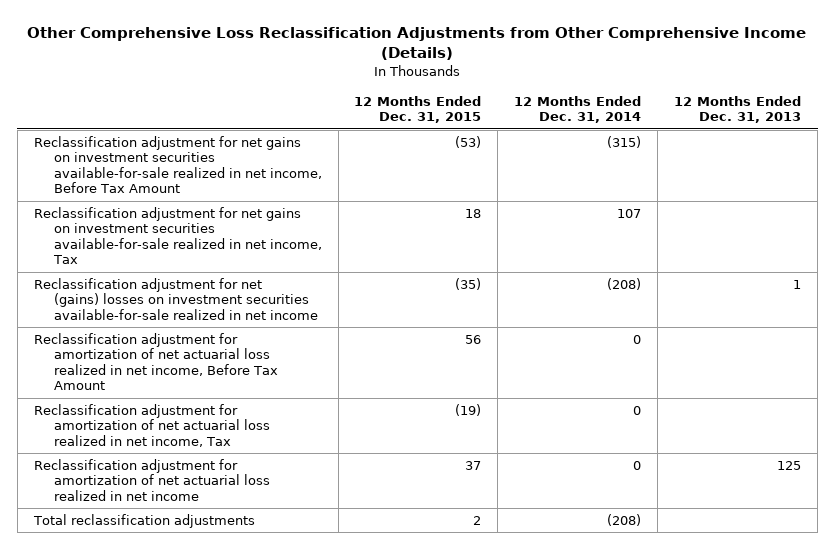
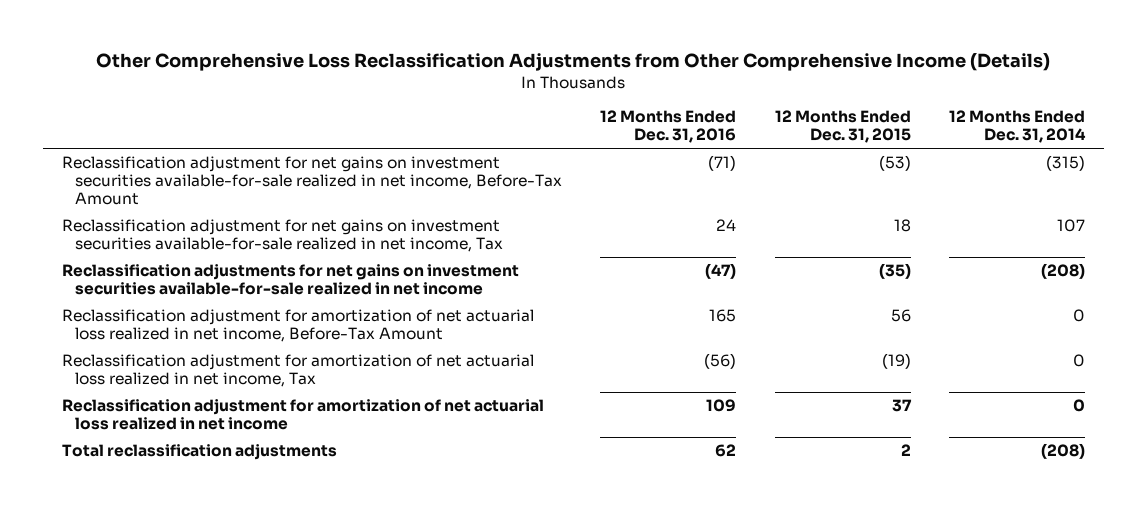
[674,96,802,124] 12 Months Ended Dec. 31, 2013 -> none
none -> [600,110,737,144] 12 Months Ended Dec. 31, 2016
[33,136,322,194] Reclassification adjustment for net gains on investment securities available-for-sale realized in net income, Before Tax Amount -> [61,156,562,206] Reclassification adjustment for net gains on investment securities available-for-sale realized in net income, Before-Tax Amount
[33,278,318,320] Reclassification adjustment for net (gains) losses on investment securities available-for-sale realized in net income -> [61,264,519,296] Reclassification adjustments for net gains on investment securities available-for-sale realized in net income
[33,333,278,391] Reclassification adjustment for amortization of net actuarial loss realized in net income, Before Tax Amount -> [61,309,534,343] Reclassification adjustment for amortization of net actuarial loss realized in net income, Before-Tax Amount

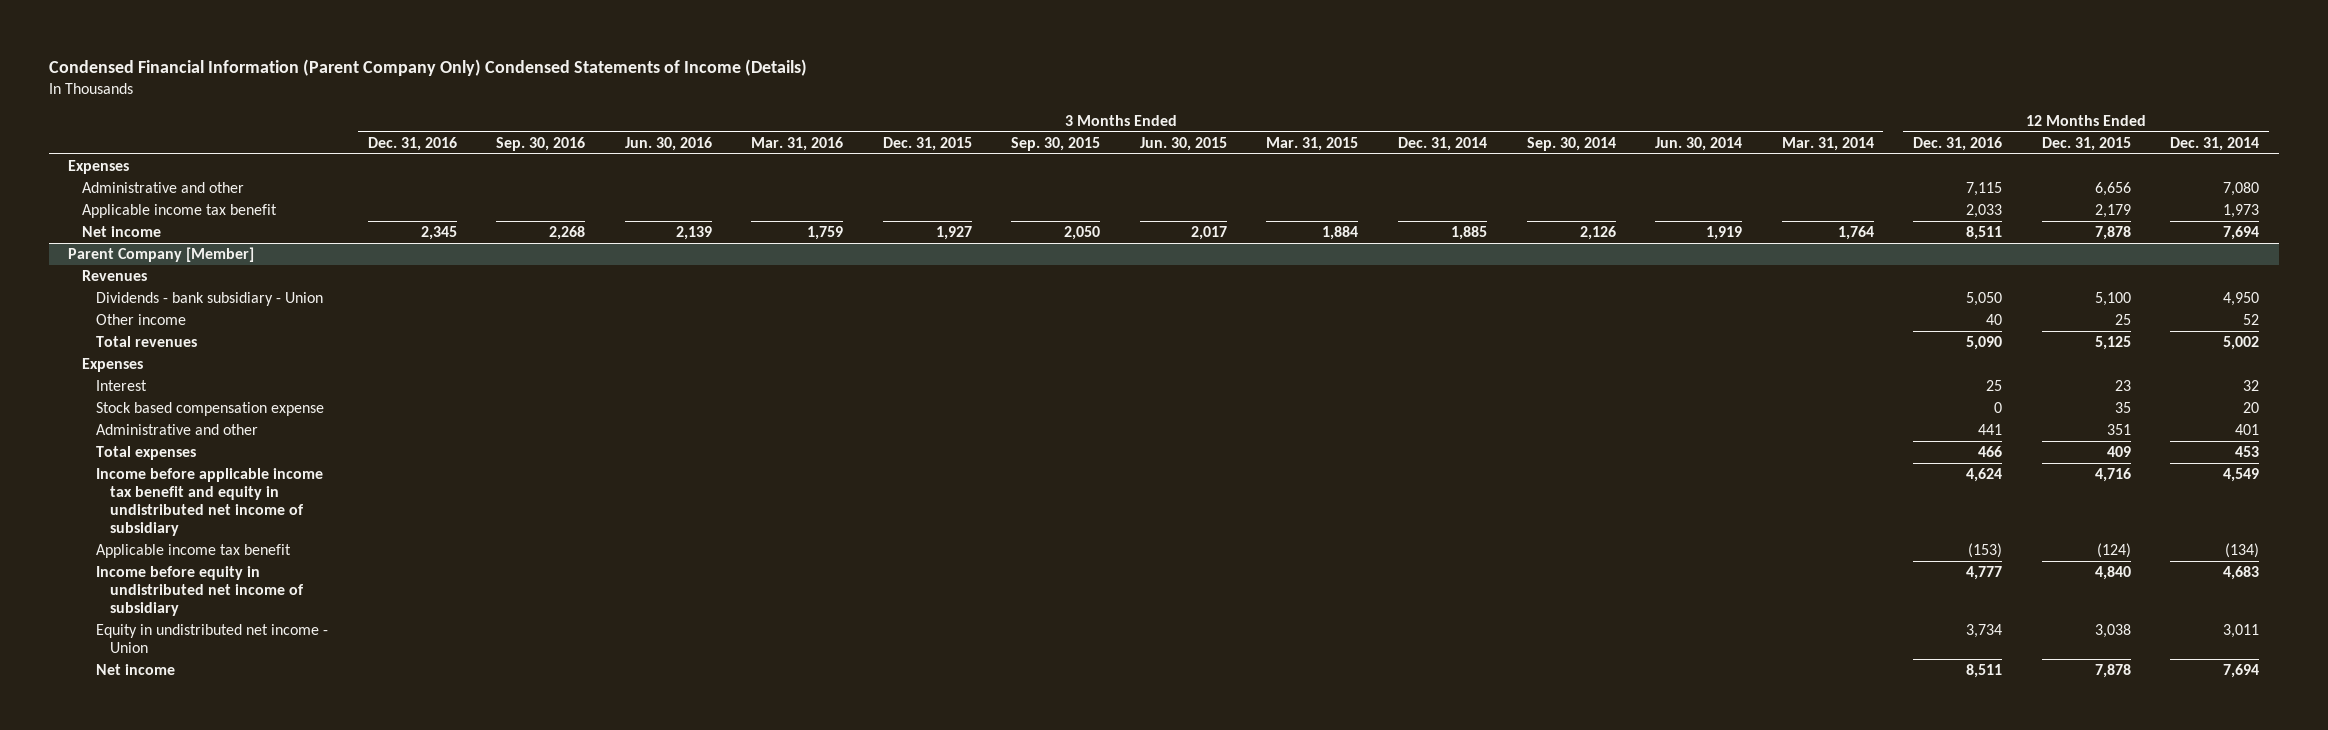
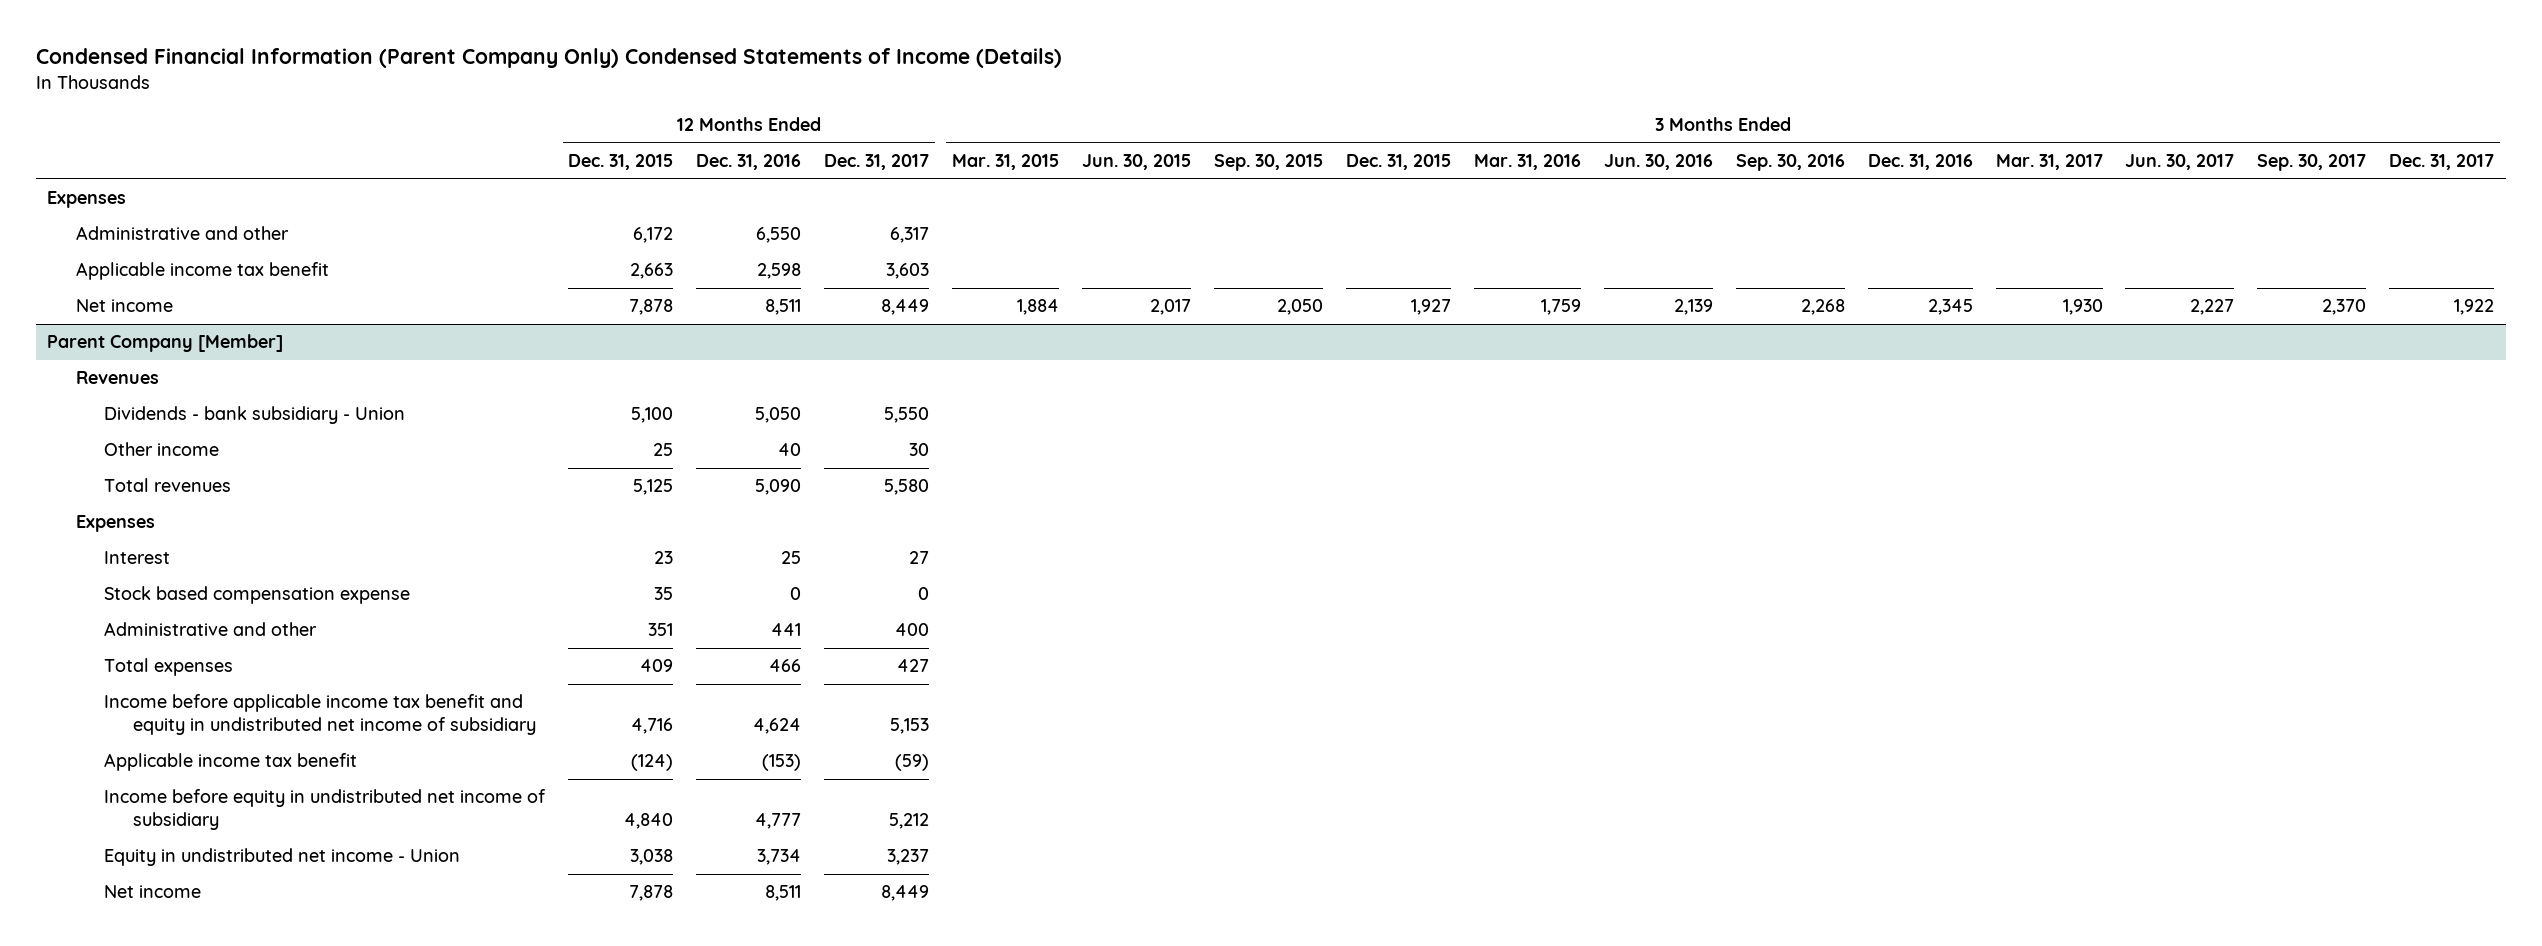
[1397,136,1487,151] Dec. 31, 2014 -> none
[1526,136,1616,151] Sep. 30, 2014 -> none
[1655,136,1743,151] Jun. 30, 2014 -> none
[1781,136,1874,151] Mar. 31, 2014 -> none
[2170,136,2260,151] Dec. 31, 2014 -> none
none -> [824,154,930,171] Dec. 31, 2017
none -> [1995,154,2103,171] Mar. 31, 2017
none -> [2125,154,2235,171] Jun. 30, 2017
none -> [2257,154,2367,172] Sep. 30, 2017
none -> [2389,154,2495,171] Dec. 31, 2017
[1966,182,2003,197] 7,115 -> [756,227,802,244] 6,550
[2094,182,2131,197] 6,656 -> [633,227,674,244] 6,172
[1966,204,2003,219] 2,033 -> [757,263,802,280] 2,598
[2094,204,2131,219] 2,179 -> [630,263,674,280] 2,663

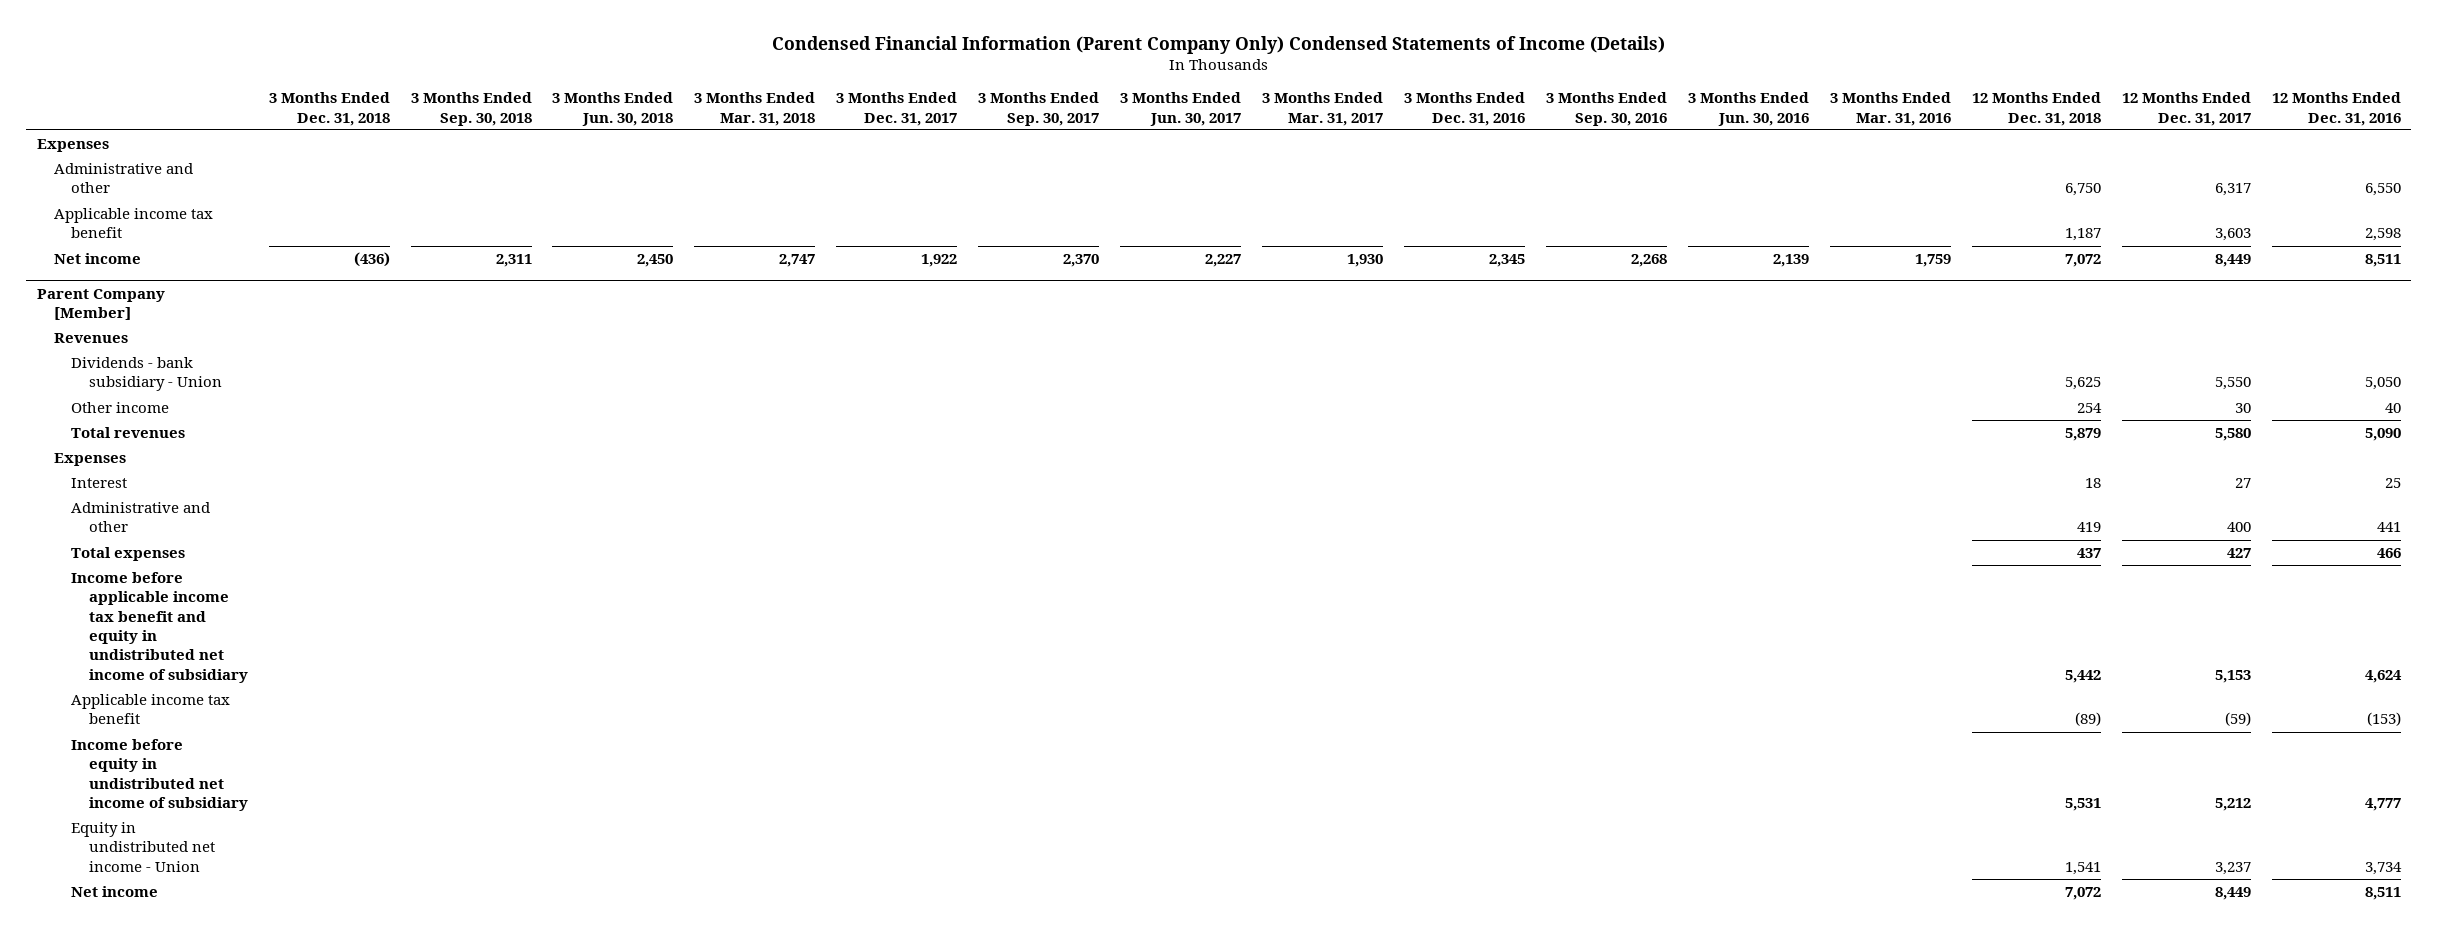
[568,154,674,171] Dec. 31, 2015 -> none
[952,154,1060,171] Mar. 31, 2015 -> none
[1082,154,1192,171] Jun. 30, 2015 -> none
[1214,154,1324,172] Sep. 30, 2015 -> none
[1345,154,1451,171] Dec. 31, 2015 -> none
none -> [268,92,390,126] 3 Months Ended Dec. 31, 2018
none -> [410,92,532,126] 3 Months Ended Sep. 30, 2018
none -> [552,92,674,126] 3 Months Ended Jun. 30, 2018
none -> [694,92,816,126] 3 Months Ended Mar. 31, 2018
none -> [1971,92,2101,126] 12 Months Ended Dec. 31, 2018
[104,586,411,605] Stock based compensation expense -> none

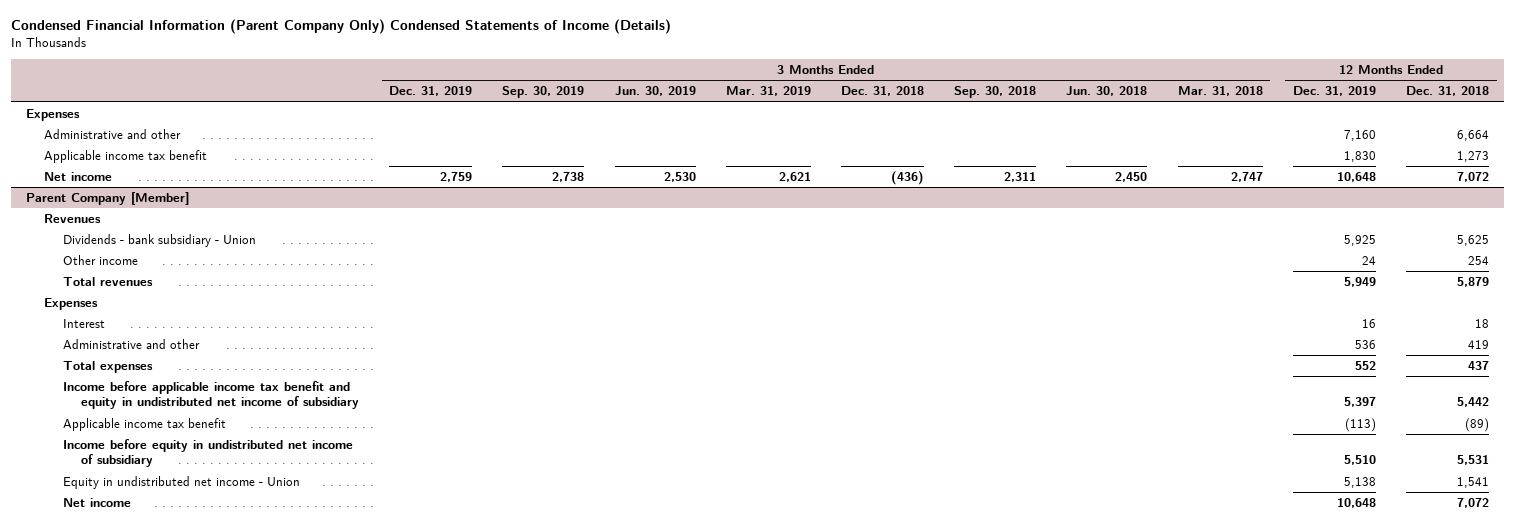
[836,92,958,126] 3 Months Ended Dec. 31, 2017 -> none
[978,92,1100,126] 3 Months Ended Sep. 30, 2017 -> none
[1120,92,1242,126] 3 Months Ended Jun. 30, 2017 -> none
[1262,92,1384,126] 3 Months Ended Mar. 31, 2017 -> none
[1403,92,1525,126] 3 Months Ended Dec. 31, 2016 -> none
[1545,92,1667,126] 3 Months Ended Sep. 30, 2016 -> none
[1687,92,1809,126] 3 Months Ended Jun. 30, 2016 -> none
[1829,92,1951,126] 3 Months Ended Mar. 31, 2016 -> none
[2121,92,2251,126] 12 Months Ended Dec. 31, 2017 -> none
[2271,92,2401,126] 12 Months Ended Dec. 31, 2016 -> none
none -> [389,86,473,97] Dec. 31, 2019
none -> [502,86,585,99] Sep. 30, 2019
none -> [614,86,696,97] Jun. 30, 2019
none -> [725,86,811,97] Mar. 31, 2019
none -> [1292,86,1376,97] Dec. 31, 2019
[2064,183,2101,197] 6,750 -> [1457,130,1490,142] 6,664
[2064,228,2101,242] 1,187 -> [1457,151,1490,163] 1,273

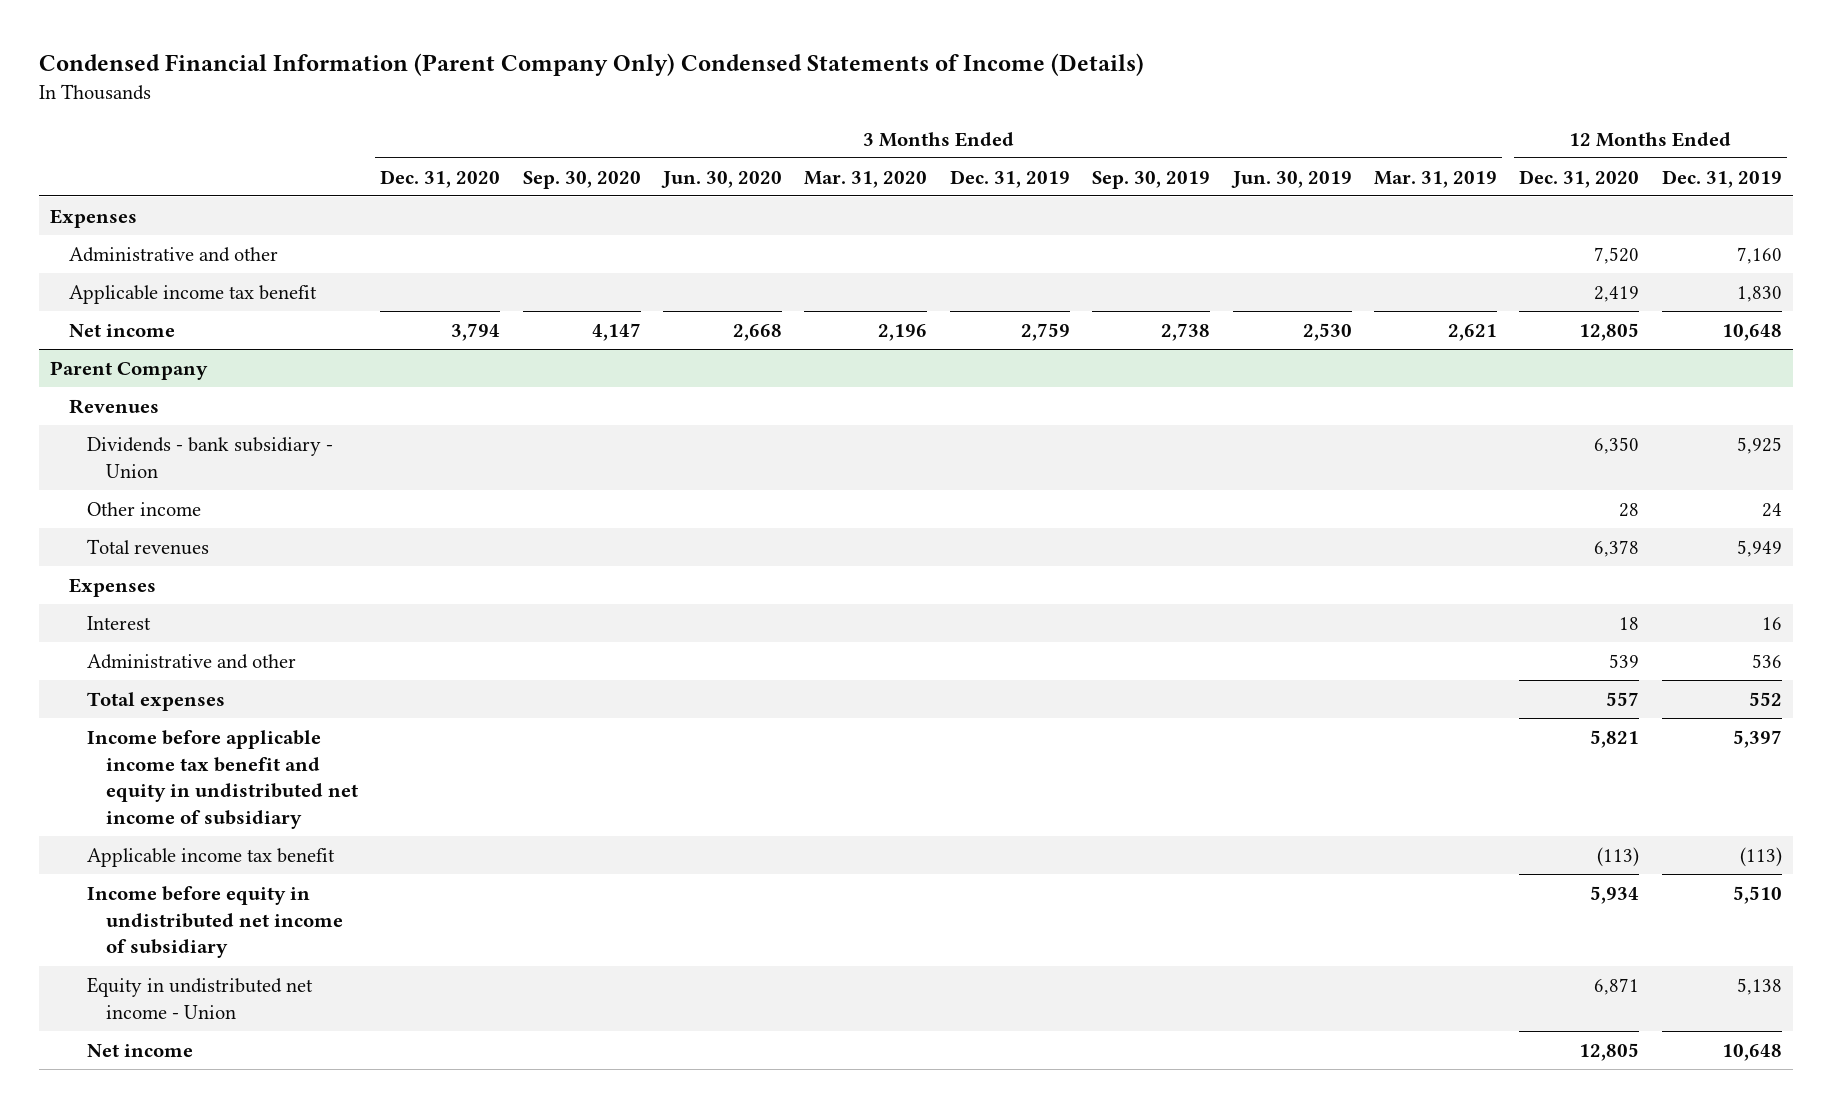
[840,86,924,97] Dec. 31, 2018 -> none
[954,86,1037,99] Sep. 30, 2018 -> none
[1066,86,1148,97] Jun. 30, 2018 -> none
[1177,86,1263,97] Mar. 31, 2018 -> none
[1406,86,1490,97] Dec. 31, 2018 -> none
none -> [380,169,501,188] Dec. 31, 2020
none -> [522,170,641,189] Sep. 30, 2020
none -> [661,170,783,188] Jun. 30, 2020
none -> [804,170,928,188] Mar. 31, 2020
none -> [1519,169,1640,188] Dec. 31, 2020
[25,192,189,206] Parent Company [Member] -> [50,360,209,380] Parent Company

